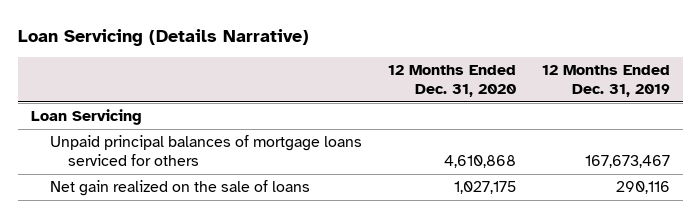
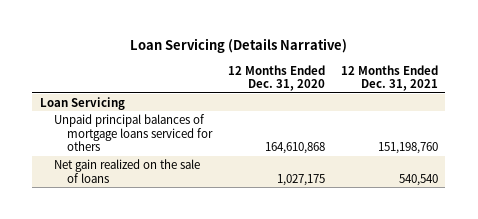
[541,65,670,97] 12 Months Ended Dec. 31, 2019 -> none
none -> [340,64,438,92] 12 Months Ended Dec. 31, 2021
[443,154,516,168] 4,610,868 -> [264,142,325,155] 164,610,868

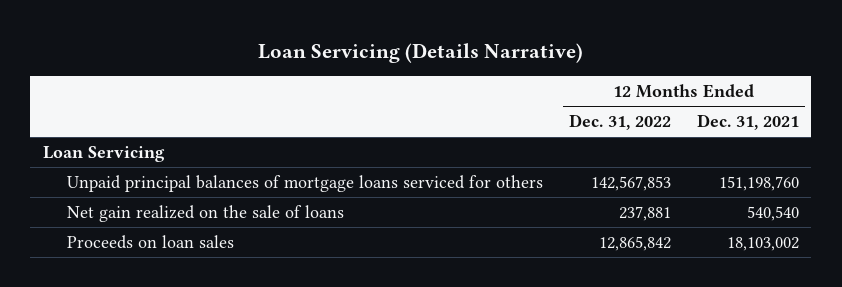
[227,64,325,92] 12 Months Ended Dec. 31, 2020 -> none
none -> [569,114,672,131] Dec. 31, 2022
none -> [67,234,235,249] Proceeds on loan sales

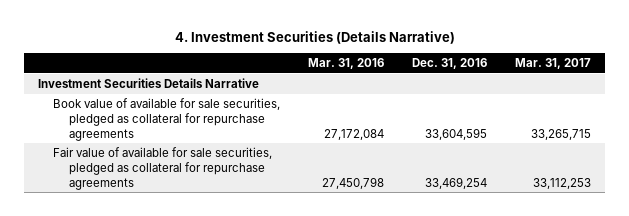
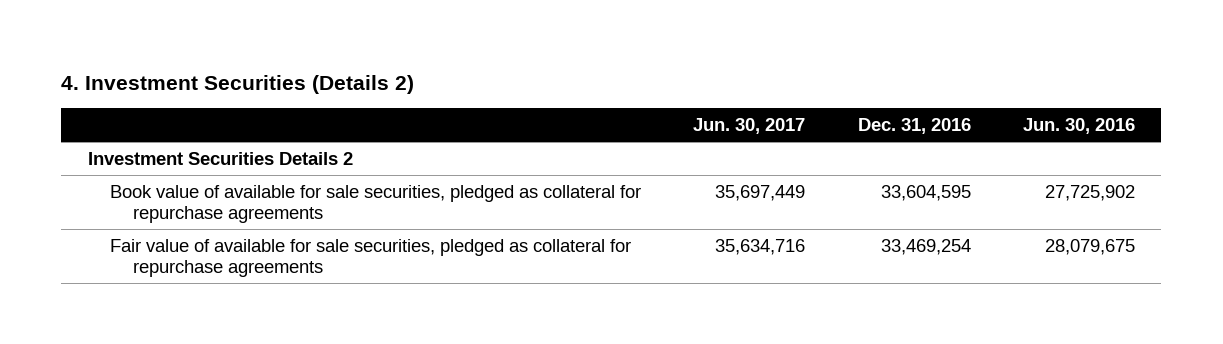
[174,30,455,44] 4. Investment Securities (Details Narrative) -> [61,74,415,94] 4. Investment Securities (Details 2)
[308,58,385,70] Mar. 31, 2016 -> none
[515,58,592,70] Mar. 31, 2017 -> none
none -> [693,118,806,135] Jun. 30, 2017
none -> [1023,118,1136,135] Jun. 30, 2016
[38,77,260,88] Investment Securities Details Narrative -> [87,151,353,165] Investment Securities Details 2

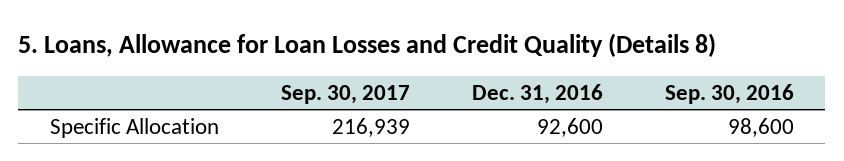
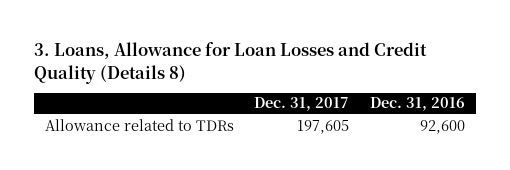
[18,33,717,58] 5. Loans, Allowance for Loan Losses and Credit Quality (Details 8) -> [34,42,428,84] 3. Loans, Allowance for Loan Losses and Credit Quality (Details 8)
[280,84,410,104] Sep. 30, 2017 -> none
[665,83,795,104] Sep. 30, 2016 -> none
none -> [254,97,350,112] Dec. 31, 2017
[49,117,219,138] Specific Allocation -> [44,118,234,131] Allowance related to TDRs

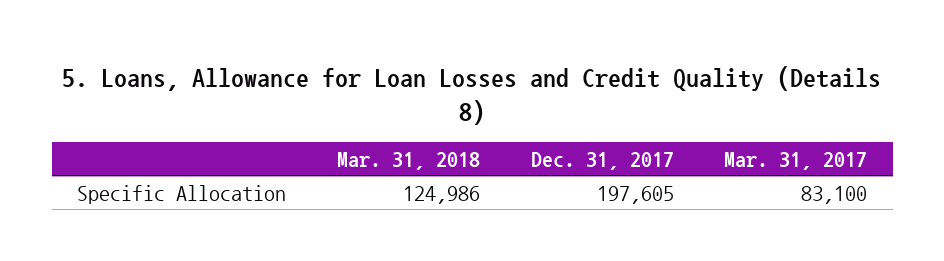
[34,42,428,84] 3. Loans, Allowance for Loan Losses and Credit Quality (Details 8) -> [62,65,882,126] 5. Loans, Allowance for Loan Losses and Credit Quality (Details 8)
[370,97,466,112] Dec. 31, 2016 -> none
none -> [336,151,480,170] Mar. 31, 2018
none -> [724,151,868,170] Mar. 31, 2017
[44,118,234,131] Allowance related to TDRs -> [76,184,286,204] Specific Allocation

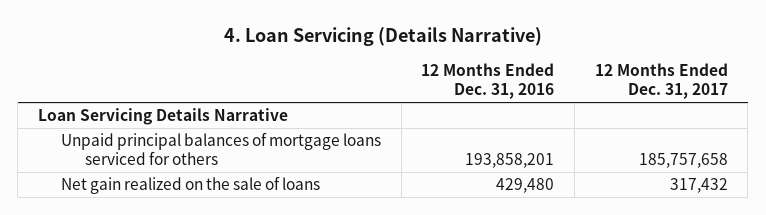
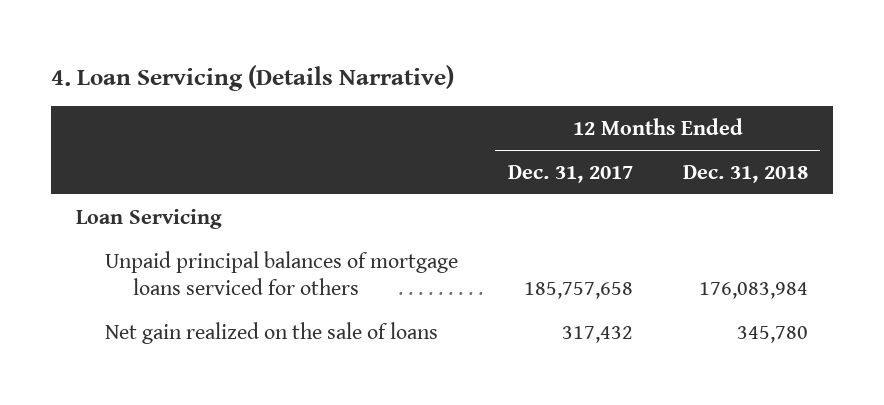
[421,63,555,100] 12 Months Ended Dec. 31, 2016 -> none
none -> [682,164,808,183] Dec. 31, 2018
[38,108,289,126] Loan Servicing Details Narrative -> [76,208,223,229] Loan Servicing

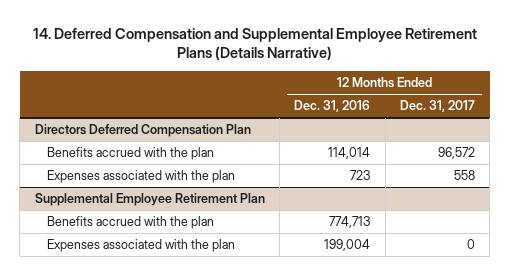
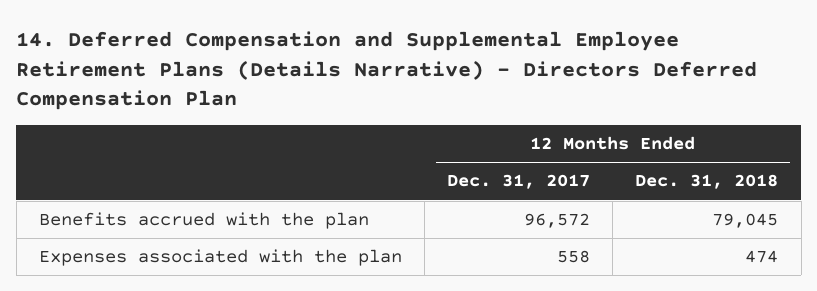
[32,28,477,61] 14. Deferred Compensation and Supplemental Employee Retirement Plans (Details Narrative) -> [16,30,758,111] 14. Deferred Compensation and Supplemental Employee Retirement Plans (Details Narrative) - Directors Deferred Compensation Plan
[294,100,371,113] Dec. 31, 2016 -> none
none -> [635,174,779,190] Dec. 31, 2018
[34,124,251,138] Directors Deferred Compensation Plan -> none
[34,193,265,207] Supplemental Employee Retirement Plan -> none
[46,216,214,230] Benefits accrued with the plan -> none
[46,239,235,253] Expenses associated with the plan -> none

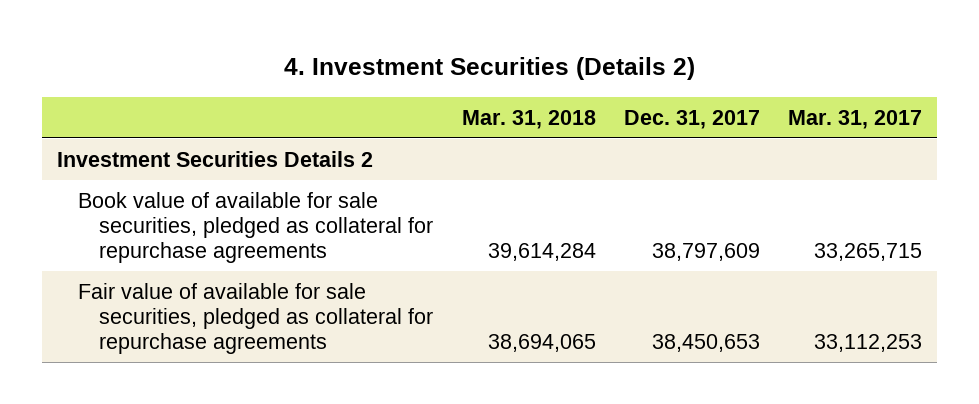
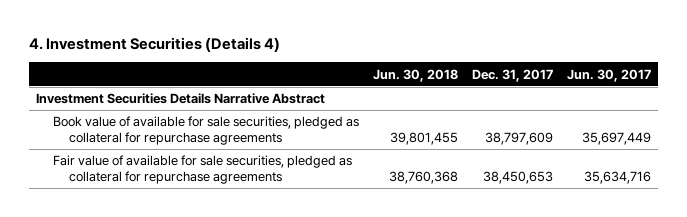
[283,57,695,81] 4. Investment Securities (Details 2) -> [29,37,281,53] 4. Investment Securities (Details 4)
[461,109,596,129] Mar. 31, 2018 -> none
[788,109,923,129] Mar. 31, 2017 -> none
none -> [372,68,458,82] Jun. 30, 2018
none -> [566,68,651,82] Jun. 30, 2017
[56,150,373,167] Investment Securities Details 2 -> [36,93,326,105] Investment Securities Details Narrative Abstract

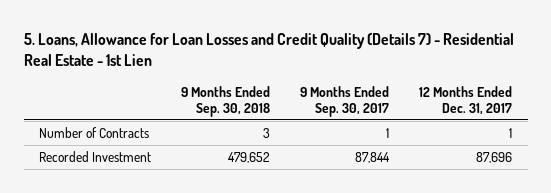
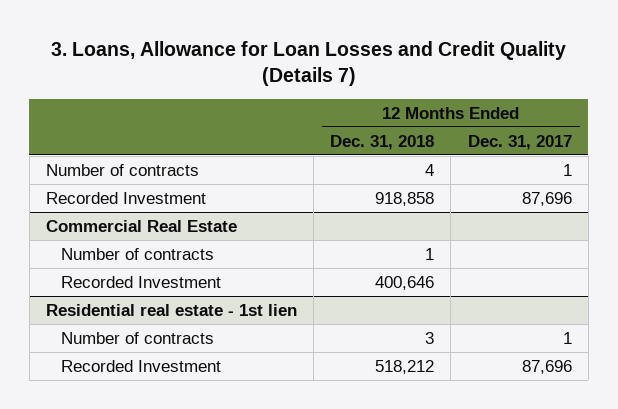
[23,32,514,67] 5. Loans, Allowance for Loan Losses and Credit Quality (Details 7) - Residential Real Estate - 1st Lien -> [50,40,566,87] 3. Loans, Allowance for Loan Losses and Credit Quality (Details 7)
[180,85,270,118] 9 Months Ended Sep. 30, 2018 -> none
[300,85,390,118] 9 Months Ended Sep. 30, 2017 -> none
none -> [330,134,435,150] Dec. 31, 2018
[38,126,149,138] Number of Contracts -> [46,163,200,176] Number of contracts
none -> [46,219,238,232] Commercial Real Estate
none -> [61,247,215,260] Number of contracts
none -> [61,275,222,288] Recorded Investment
none -> [46,303,298,316] Residential real estate - 1st lien
none -> [61,331,215,344] Number of contracts
none -> [61,359,222,372] Recorded Investment

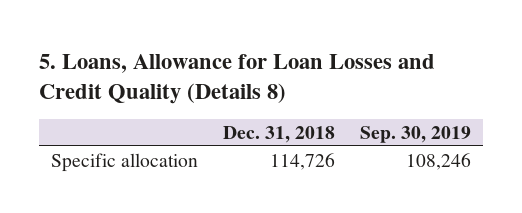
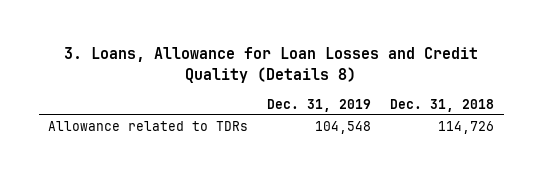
[39,54,436,105] 5. Loans, Allowance for Loan Losses and Credit Quality (Details 8) -> [64,47,479,83] 3. Loans, Allowance for Loan Losses and Credit Quality (Details 8)
[359,125,471,143] Sep. 30, 2019 -> none
none -> [267,98,372,112] Dec. 31, 2019
[51,152,199,172] Specific allocation -> [48,120,249,131] Allowance related to TDRs

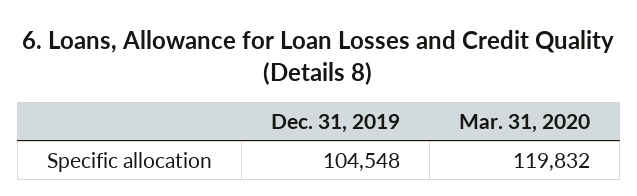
[64,47,479,83] 3. Loans, Allowance for Loan Losses and Credit Quality (Details 8) -> [22,30,615,86] 6. Loans, Allowance for Loan Losses and Credit Quality (Details 8)
[390,98,495,112] Dec. 31, 2018 -> none
none -> [459,113,591,133] Mar. 31, 2020
[48,120,249,131] Allowance related to TDRs -> [46,151,212,172] Specific allocation

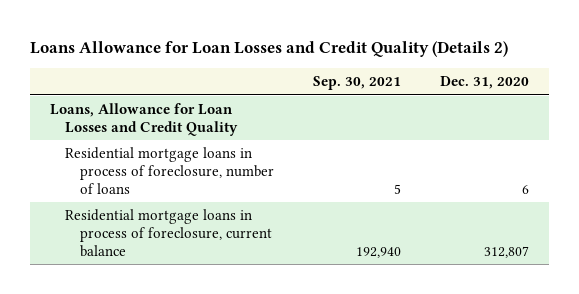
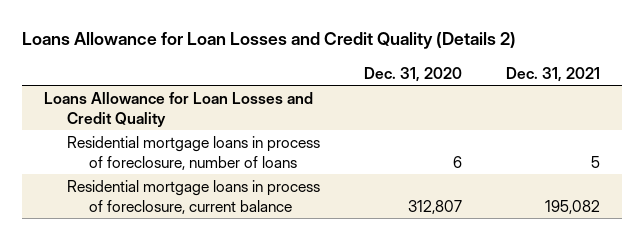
[313,76,402,91] Sep. 30, 2021 -> none
none -> [505,66,600,82] Dec. 31, 2021
[49,103,238,136] Loans, Allowance for Loan Losses and Credit Quality -> [43,91,313,127] Loans Allowance for Loan Losses and Credit Quality

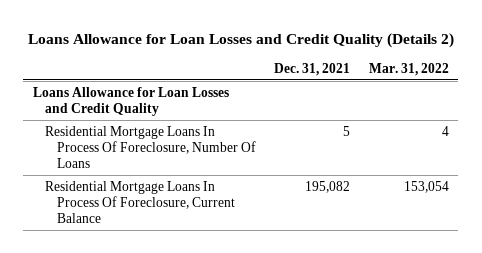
[363,66,462,82] Dec. 31, 2020 -> none
none -> [368,62,449,76] Mar. 31, 2022
[66,135,320,170] Residential mortgage loans in process of foreclosure, number of loans -> [44,125,256,169] Residential Mortgage Loans In Process Of Foreclosure, Number Of Loans
[66,179,320,214] Residential mortgage loans in process of foreclosure, current balance -> [44,180,235,224] Residential Mortgage Loans In Process Of Foreclosure, Current Balance

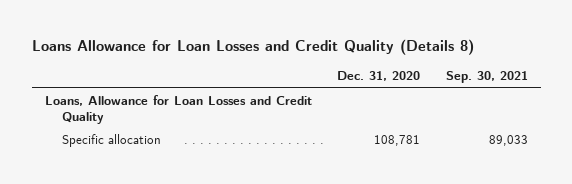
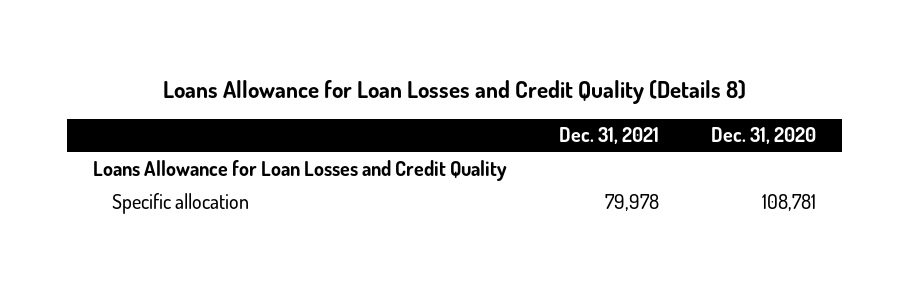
[445,71,528,84] Sep. 30, 2021 -> none
none -> [559,127,660,145] Dec. 31, 2021
[44,95,312,124] Loans, Allowance for Loan Losses and Credit Quality -> [93,159,508,181] Loans Allowance for Loan Losses and Credit Quality

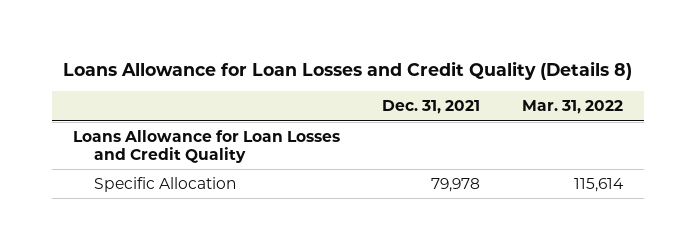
[711,127,817,145] Dec. 31, 2020 -> none
none -> [521,100,623,115] Mar. 31, 2022
[111,192,249,214] Specific allocation -> [93,176,237,192] Specific Allocation

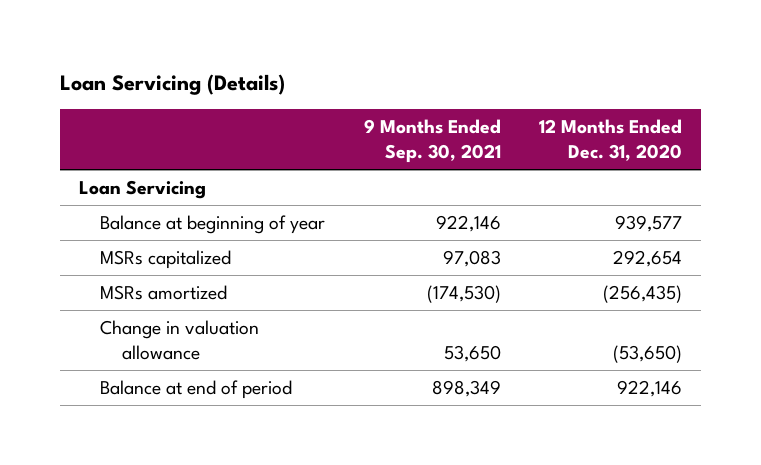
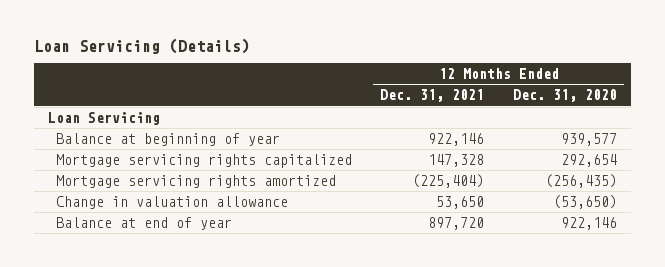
[363,119,501,164] 9 Months Ended Sep. 30, 2021 -> none
none -> [380,89,485,103] Dec. 31, 2021
[100,249,232,269] MSRs capitalized -> [56,153,353,168] Mortgage servicing rights capitalized
[100,284,228,300] MSRs amortized -> [56,174,337,188] Mortgage servicing rights amortized
[100,379,293,399] Balance at end of period -> [56,216,233,230] Balance at end of year

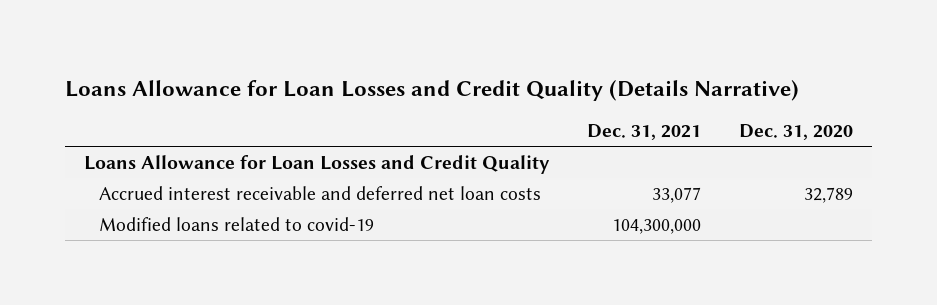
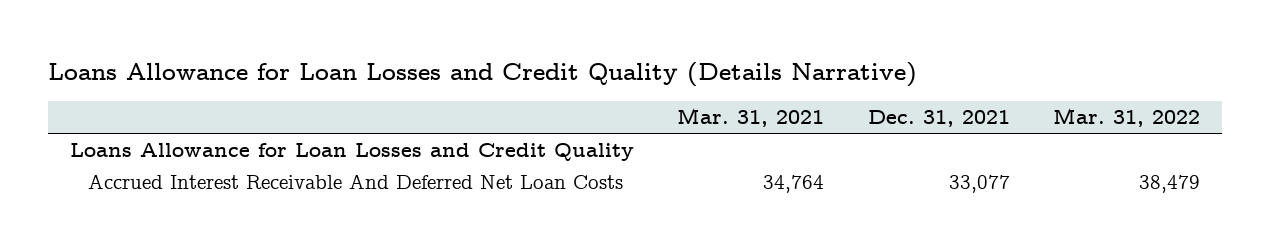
[738,124,853,141] Dec. 31, 2020 -> none
none -> [677,108,825,128] Mar. 31, 2021
none -> [1053,108,1201,128] Mar. 31, 2022
[99,216,375,231] Modified loans related to covid-19 -> none
[99,185,542,200] Accrued interest receivable and deferred net loan costs -> [87,174,623,190] Accrued Interest Receivable And Deferred Net Loan Costs

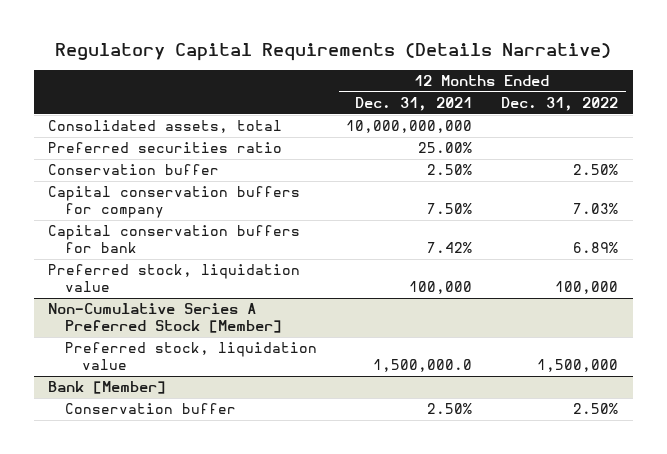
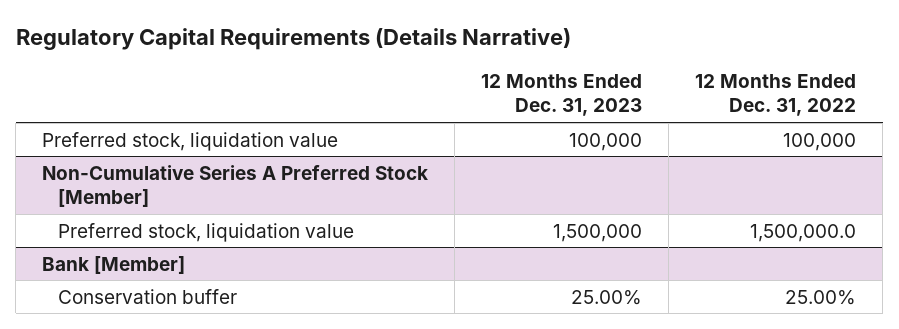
[355,97,473,112] Dec. 31, 2021 -> none
none -> [481,73,643,117] 12 Months Ended Dec. 31, 2023
[48,120,283,134] Consolidated assets, total -> none
[48,142,283,154] Preferred securities ratio -> none
[48,164,220,176] Conservation buffer -> none
[48,186,301,219] Capital conservation buffers for company -> none
[48,225,301,254] Capital conservation buffers for bank -> none
[537,359,619,373] 1,500,000 -> [750,223,857,242] 1,500,000.0
[573,403,619,415] 2.50% -> [785,289,857,305] 25.00%

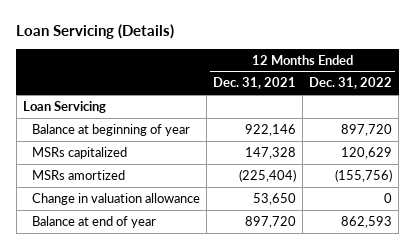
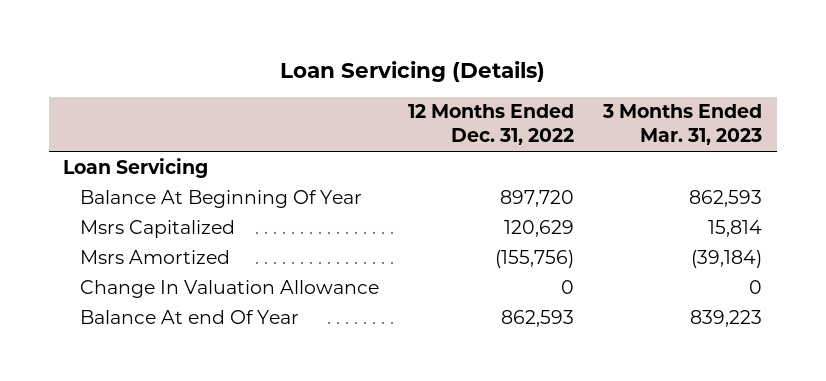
[213,77,297,90] Dec. 31, 2021 -> none
none -> [602,104,763,146] 3 Months Ended Mar. 31, 2023
[32,123,191,136] Balance at beginning of year -> [80,189,363,208] Balance At Beginning Of Year
[32,146,128,159] MSRs capitalized -> [80,219,236,238] Msrs Capitalized
[32,169,126,180] MSRs amortized -> [80,249,231,264] Msrs Amortized
[32,192,201,205] Change in valuation allowance -> [80,279,380,298] Change In Valuation Allowance
[32,215,157,228] Balance at end of year -> [80,309,300,324] Balance At end Of Year

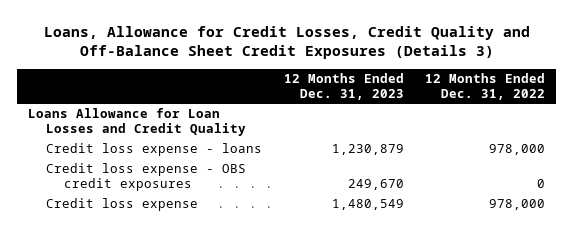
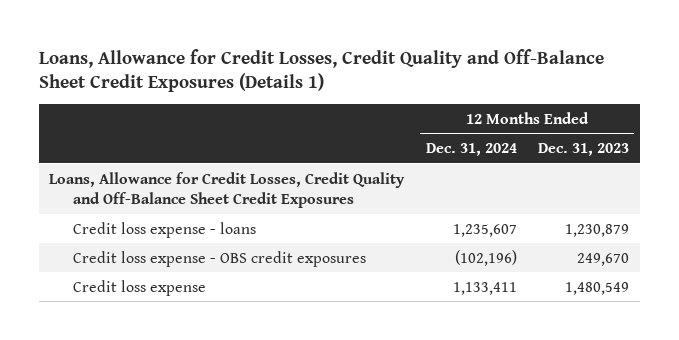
[43,25,530,60] Loans, Allowance for Credit Losses, Credit Quality and Off-Balance Sheet Credit Exposures (Details 3) -> [38,48,604,93] Loans, Allowance for Credit Losses, Credit Quality and Off-Balance Sheet Credit Exposures (Details 1)
[425,73,546,101] 12 Months Ended Dec. 31, 2022 -> none
none -> [425,143,517,157] Dec. 31, 2024
[28,108,246,137] Loans Allowance for Loan Losses and Credit Quality -> [49,171,406,209] Loans, Allowance for Credit Losses, Credit Quality and Off-Balance Sheet Credit Exposures

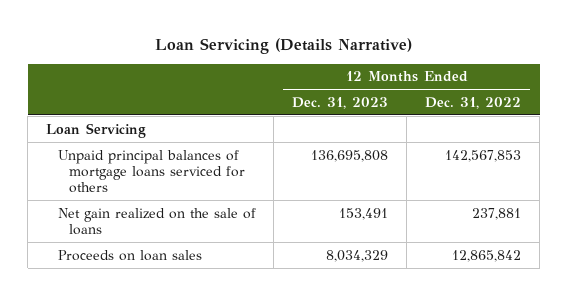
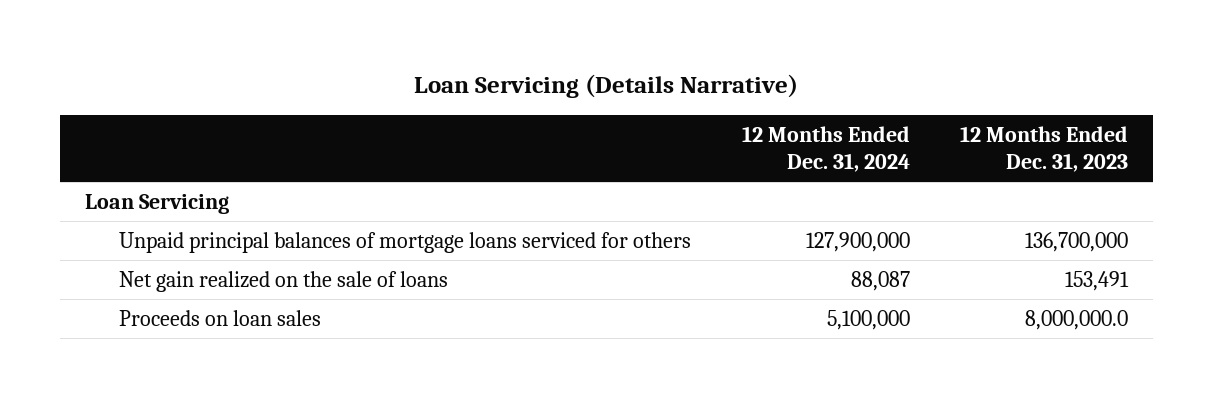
[425,96,522,109] Dec. 31, 2022 -> none
none -> [741,126,910,173] 12 Months Ended Dec. 31, 2024
[311,149,389,162] 136,695,808 -> [1025,232,1129,253] 136,700,000
[326,249,389,262] 8,034,329 -> [1025,310,1129,331] 8,000,000.0

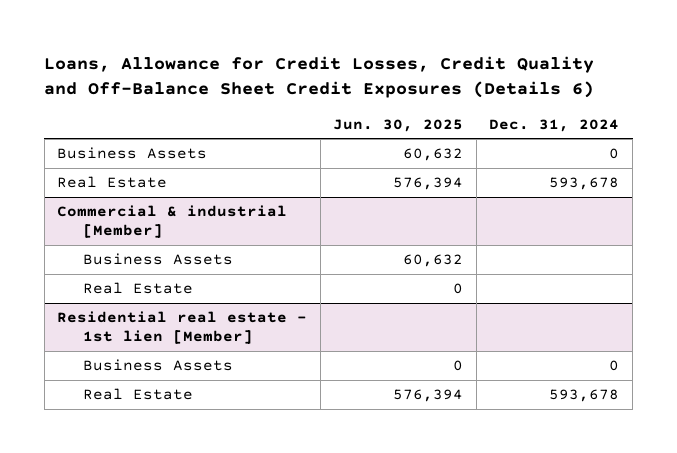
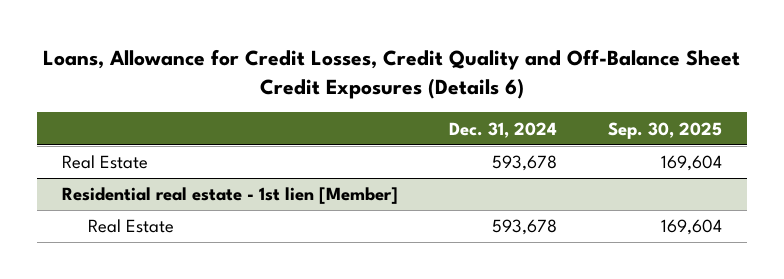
[333,118,464,132] Jun. 30, 2025 -> none
none -> [607,121,722,139] Sep. 30, 2025
[57,147,208,160] Business Assets -> none
[57,205,288,239] Commercial & industrial [Member] -> none
[82,253,233,266] Business Assets -> none
[82,282,193,295] Real Estate -> none
[82,359,233,372] Business Assets -> none

